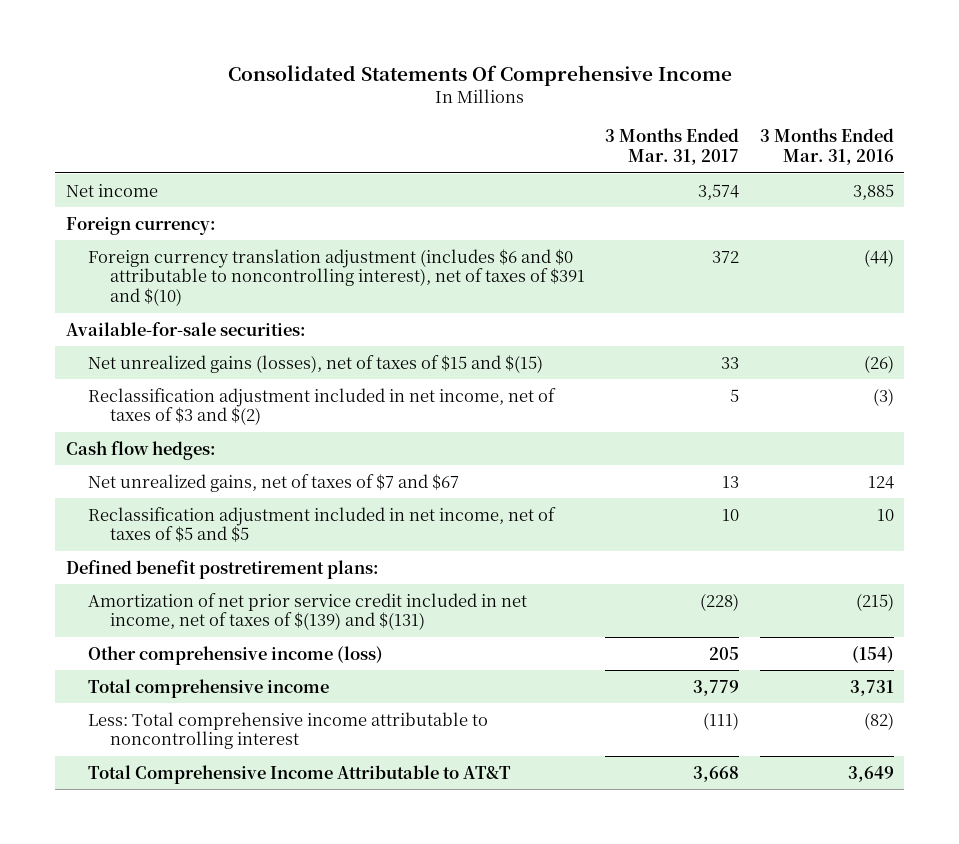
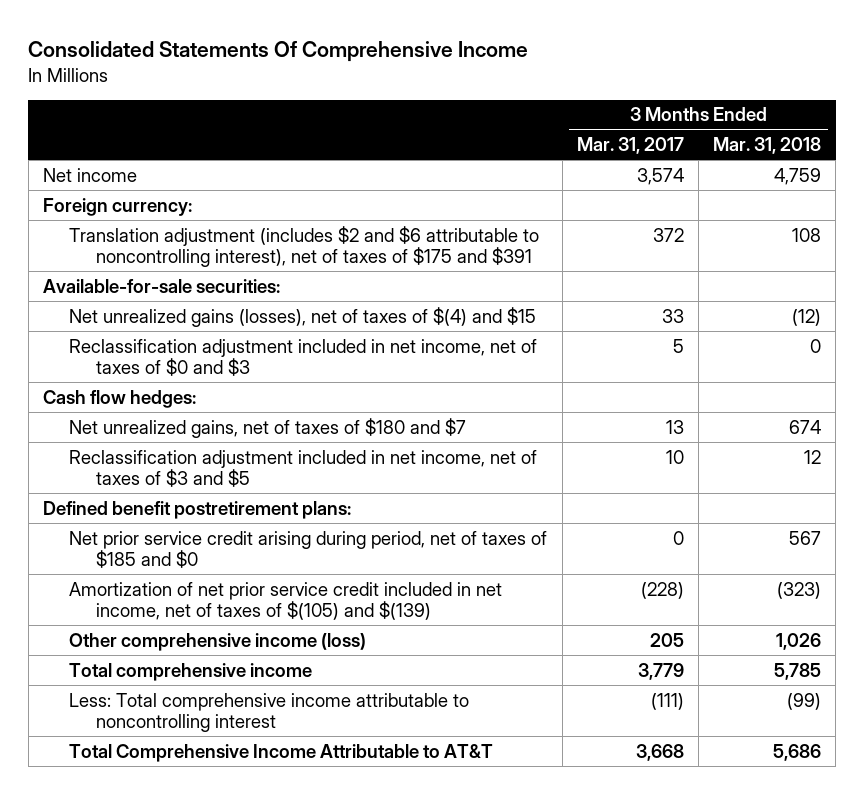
[759,128,894,166] 3 Months Ended Mar. 31, 2016 -> none
none -> [713,137,822,155] Mar. 31, 2018
[87,248,585,307] Foreign currency translation adjustment (includes $6 and $0 attributable to noncontrolling interest), net of taxes of $391 and $(10) -> [69,225,540,267] Translation adjustment (includes $2 and $6 attributable to noncontrolling interest), net of taxes of $175 and $391
[87,354,543,373] Net unrealized gains (losses), net of taxes of $15 and $(15) -> [69,306,537,327] Net unrealized gains (losses), net of taxes of $(4) and $15
[87,387,556,426] Reclassification adjustment included in net income, net of taxes of $3 and $(2) -> [69,338,538,376] Reclassification adjustment included in net income, net of taxes of $0 and $3
[87,473,459,492] Net unrealized gains, net of taxes of $7 and $67 -> [69,417,467,438] Net unrealized gains, net of taxes of $180 and $7
[87,506,556,543] Reclassification adjustment included in net income, net of taxes of $5 and $5 -> [69,449,538,487] Reclassification adjustment included in net income, net of taxes of $3 and $5
none -> [69,530,548,568] Net prior service credit arising during period, net of taxes of $185 and $0
[87,592,527,631] Amortization of net prior service credit included in net income, net of taxes of $(139) and $(131) -> [69,581,503,620] Amortization of net prior service credit included in net income, net of taxes of $(105) and $(139)

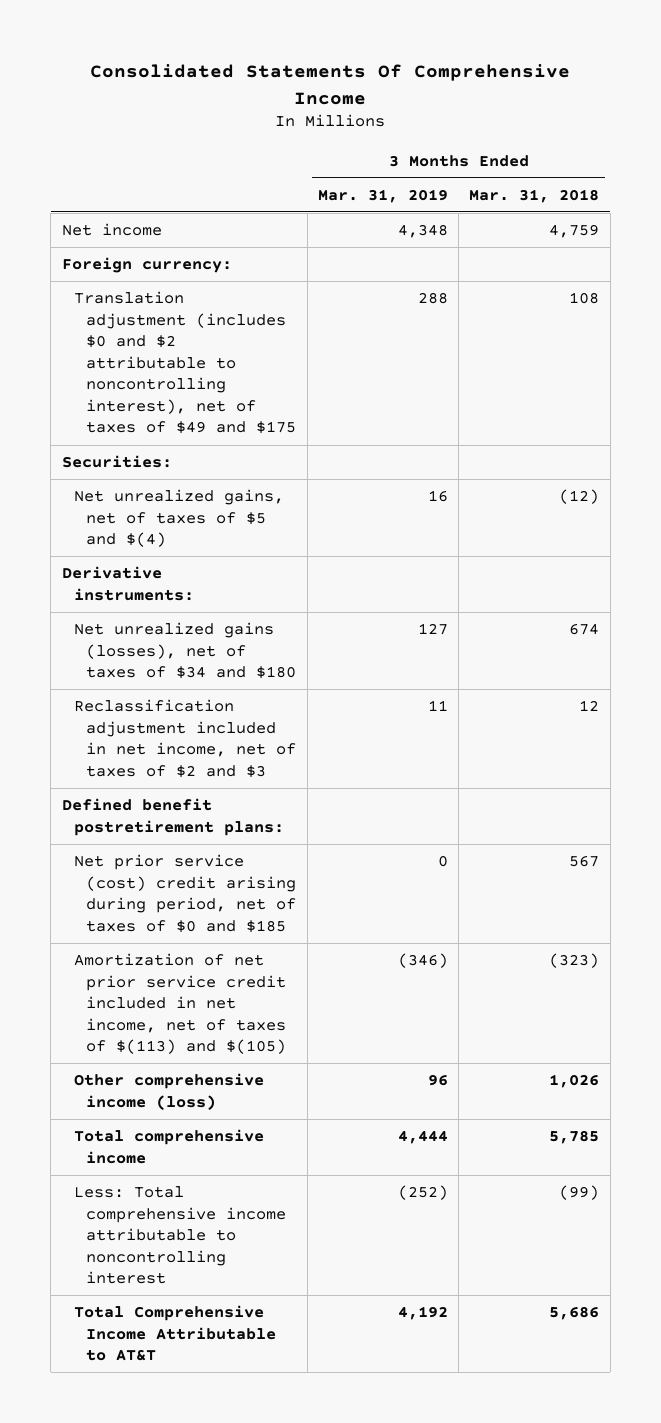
[576,137,684,155] Mar. 31, 2017 -> none
none -> [317,188,448,203] Mar. 31, 2019
[69,338,538,376] Reclassification adjustment included in net income, net of taxes of $0 and $3 -> none
[69,225,540,267] Translation adjustment (includes $2 and $6 attributable to noncontrolling interest), net of taxes of $175 and $391 -> [73,291,297,435] Translation adjustment (includes $0 and $2 attributable to noncontrolling interest), net of taxes of $49 and $175
[43,278,281,293] Available-for-sale securities: -> [61,455,172,469] Securities:
[69,306,537,327] Net unrealized gains (losses), net of taxes of $(4) and $15 -> [73,489,284,548] Net unrealized gains, net of taxes of $5 and $(4)
[43,389,197,408] Cash flow hedges: -> [61,566,194,601] Derivative instruments:
[69,417,467,438] Net unrealized gains, net of taxes of $180 and $7 -> [73,622,297,680] Net unrealized gains (losses), net of taxes of $34 and $180
[69,449,538,487] Reclassification adjustment included in net income, net of taxes of $3 and $5 -> [73,699,297,778] Reclassification adjustment included in net income, net of taxes of $2 and $3
[69,530,548,568] Net prior service credit arising during period, net of taxes of $185 and $0 -> [73,854,297,933] Net prior service (cost) credit arising during period, net of taxes of $0 and $185
[69,581,503,620] Amortization of net prior service credit included in net income, net of taxes of $(105) and $(139) -> [73,953,287,1055] Amortization of net prior service credit included in net income, net of taxes of $(113) and $(105)

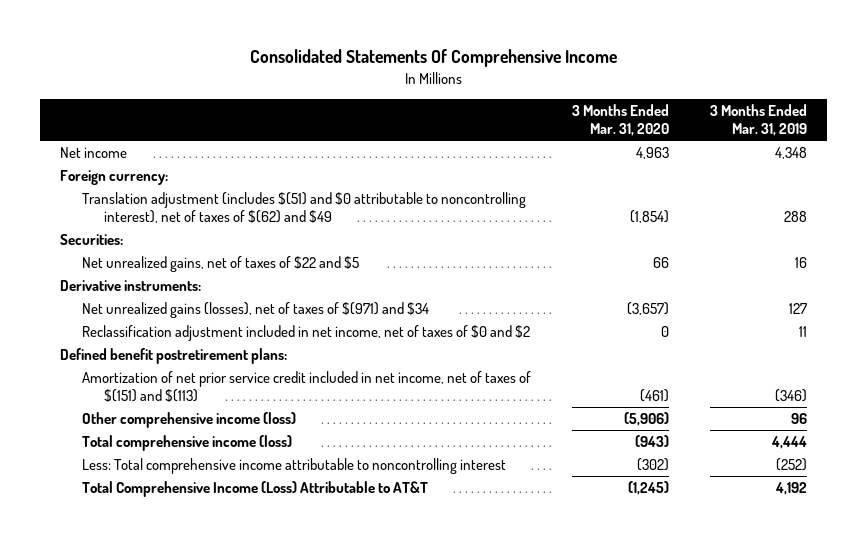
[469,188,600,203] Mar. 31, 2018 -> none
none -> [572,104,670,137] 3 Months Ended Mar. 31, 2020
[73,291,297,435] Translation adjustment (includes $0 and $2 attributable to noncontrolling interest), net of taxes of $49 and $175 -> [82,191,527,224] Translation adjustment (includes $(51) and $0 attributable to noncontrolling interest), net of taxes of $(62) and $49
[73,489,284,548] Net unrealized gains, net of taxes of $5 and $(4) -> [82,255,360,272] Net unrealized gains, net of taxes of $22 and $5
[73,622,297,680] Net unrealized gains (losses), net of taxes of $34 and $180 -> [82,301,430,318] Net unrealized gains (losses), net of taxes of $(971) and $34
[73,699,297,778] Reclassification adjustment included in net income, net of taxes of $2 and $3 -> [82,324,531,341] Reclassification adjustment included in net income, net of taxes of $0 and $2
[73,854,297,933] Net prior service (cost) credit arising during period, net of taxes of $0 and $185 -> none
[73,953,287,1055] Amortization of net prior service credit included in net income, net of taxes of $(113) and $(105) -> [82,370,532,403] Amortization of net prior service credit included in net income, net of taxes of $(151) and $(113)
[73,1129,264,1164] Total comprehensive income -> [82,434,293,451] Total comprehensive income (loss)
[73,1305,277,1362] Total Comprehensive Income Attributable to AT&T -> [82,480,429,497] Total Comprehensive Income (Loss) Attributable to AT&T

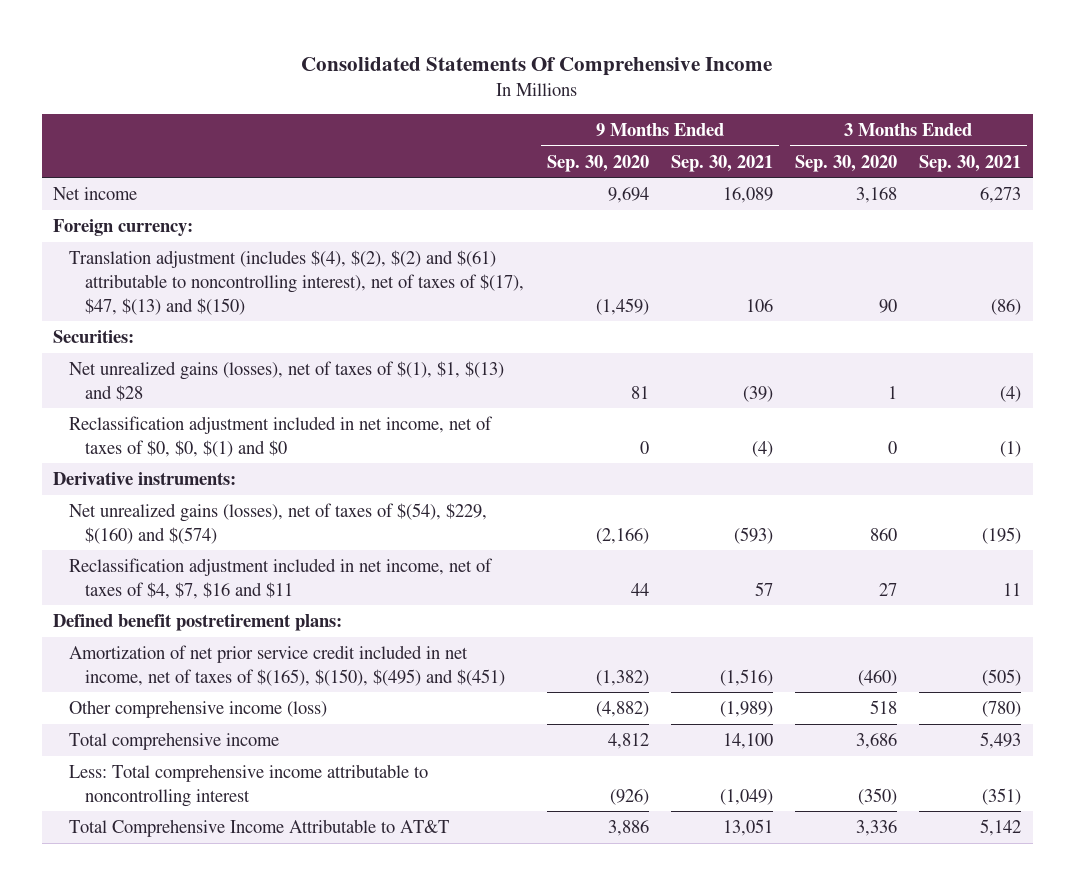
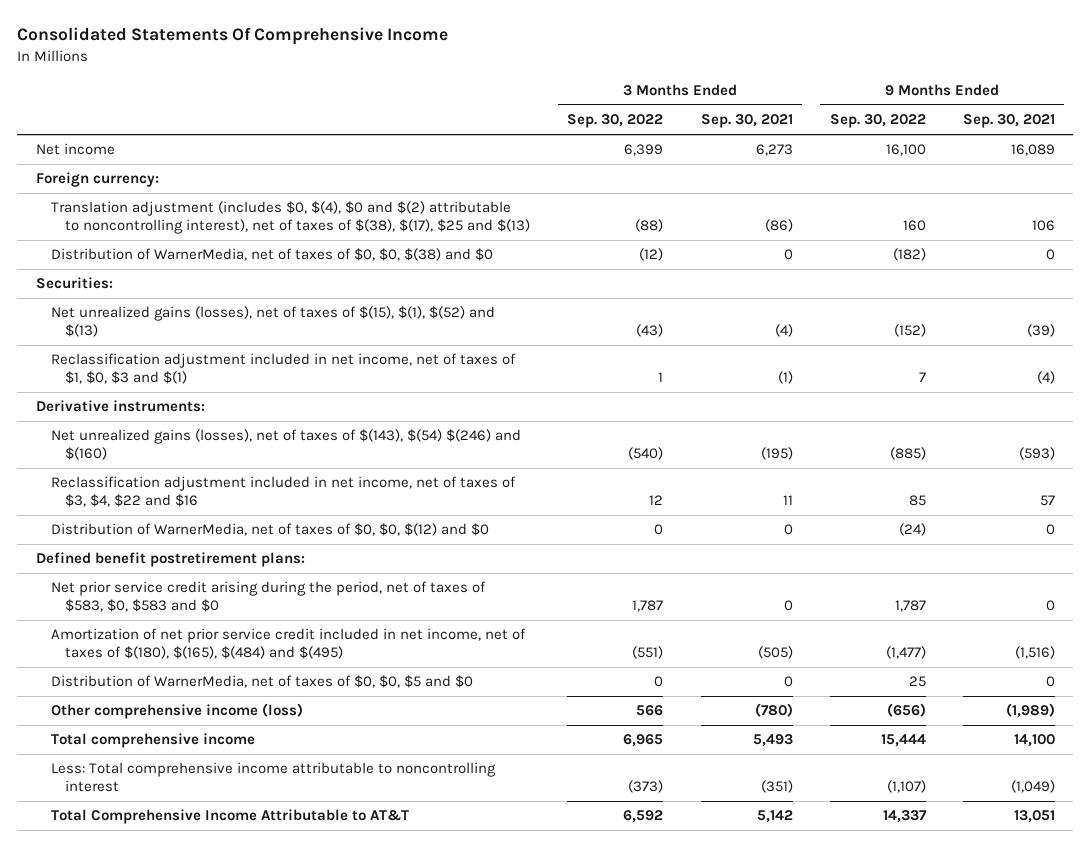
[546,154,649,172] Sep. 30, 2020 -> none
[795,154,898,172] Sep. 30, 2020 -> none
none -> [567,114,664,129] Sep. 30, 2022
none -> [829,114,926,129] Sep. 30, 2022
[69,249,525,315] Translation adjustment (includes $(4), $(2), $(2) and $(61) attributable to noncontrolling interest), net of taxes of $(17), $47, $(13) and $(150) -> [50,201,531,234] Translation adjustment (includes $0, $(4), $0 and $(2) attributable to noncontrolling interest), net of taxes of $(38), $(17), $25 and $(13)
none -> [50,248,493,262] Distribution of WarnerMedia, net of taxes of $0, $0, $(38) and $0
[69,360,505,401] Net unrealized gains (losses), net of taxes of $(1), $1, $(13) and $28 -> [50,306,495,337] Net unrealized gains (losses), net of taxes of $(15), $(1), $(52) and $(13)
[69,415,494,457] Reclassification adjustment included in net income, net of taxes of $0, $0, $(1) and $0 -> [50,353,516,384] Reclassification adjustment included in net income, net of taxes of $1, $0, $3 and $(1)
[69,502,488,544] Net unrealized gains (losses), net of taxes of $(54), $229, $(160) and $(574) -> [50,429,521,460] Net unrealized gains (losses), net of taxes of $(143), $(54) $(246) and $(160)
[69,557,494,599] Reclassification adjustment included in net income, net of taxes of $4, $7, $16 and $11 -> [50,476,516,507] Reclassification adjustment included in net income, net of taxes of $3, $4, $22 and $16
none -> [50,523,489,537] Distribution of WarnerMedia, net of taxes of $0, $0, $(12) and $0
none -> [50,581,486,612] Net prior service credit arising during the period, net of taxes of $583, $0, $583 and $0
[69,644,506,686] Amortization of net prior service credit included in net income, net of taxes of $(165), $(150), $(495) and $(451) -> [50,628,526,659] Amortization of net prior service credit included in net income, net of taxes of $(180), $(165), $(484) and $(495)
none -> [50,675,473,689] Distribution of WarnerMedia, net of taxes of $0, $0, $5 and $0

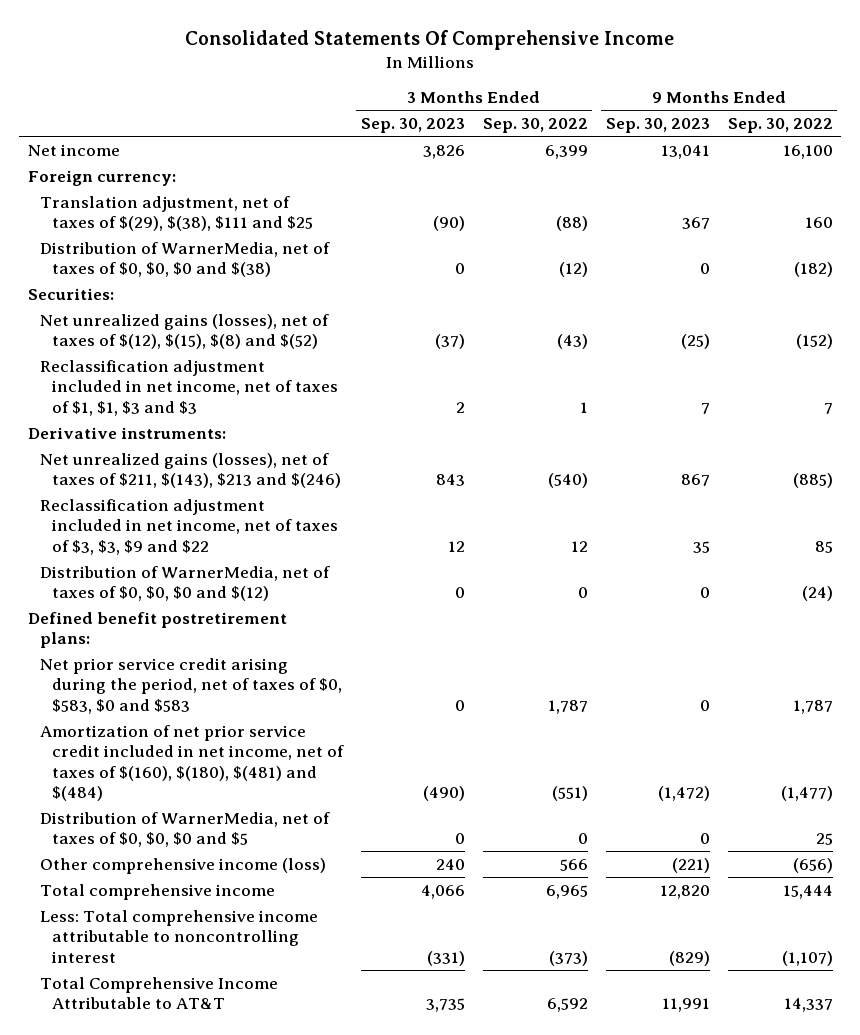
[700,114,793,129] Sep. 30, 2021 -> none
[962,114,1055,129] Sep. 30, 2021 -> none
none -> [360,118,465,134] Sep. 30, 2023
none -> [605,118,710,134] Sep. 30, 2023
[50,201,531,234] Translation adjustment (includes $0, $(4), $0 and $(2) attributable to noncontrolling interest), net of taxes of $(38), $(17), $25 and $(13) -> [39,195,313,232] Translation adjustment, net of taxes of $(29), $(38), $111 and $25
[50,248,493,262] Distribution of WarnerMedia, net of taxes of $0, $0, $(38) and $0 -> [39,241,330,278] Distribution of WarnerMedia, net of taxes of $0, $0, $0 and $(38)
[50,306,495,337] Net unrealized gains (losses), net of taxes of $(15), $(1), $(52) and $(13) -> [39,313,329,350] Net unrealized gains (losses), net of taxes of $(12), $(15), $(8) and $(52)
[50,353,516,384] Reclassification adjustment included in net income, net of taxes of $1, $0, $3 and $(1) -> [39,359,338,416] Reclassification adjustment included in net income, net of taxes of $1, $1, $3 and $3
[50,429,521,460] Net unrealized gains (losses), net of taxes of $(143), $(54) $(246) and $(160) -> [39,452,341,489] Net unrealized gains (losses), net of taxes of $211, $(143), $213 and $(246)
[50,476,516,507] Reclassification adjustment included in net income, net of taxes of $3, $4, $22 and $16 -> [39,498,338,555] Reclassification adjustment included in net income, net of taxes of $3, $3, $9 and $22
[50,523,489,537] Distribution of WarnerMedia, net of taxes of $0, $0, $(12) and $0 -> [39,565,330,602] Distribution of WarnerMedia, net of taxes of $0, $0, $0 and $(12)
[50,581,486,612] Net prior service credit arising during the period, net of taxes of $583, $0, $583 and $0 -> [39,657,342,714] Net prior service credit arising during the period, net of taxes of $0, $583, $0 and $583
[50,628,526,659] Amortization of net prior service credit included in net income, net of taxes of $(180), $(165), $(484) and $(495) -> [39,724,344,802] Amortization of net prior service credit included in net income, net of taxes of $(160), $(180), $(481) and $(484)
[50,675,473,689] Distribution of WarnerMedia, net of taxes of $0, $0, $5 and $0 -> [39,811,330,848] Distribution of WarnerMedia, net of taxes of $0, $0, $0 and $5

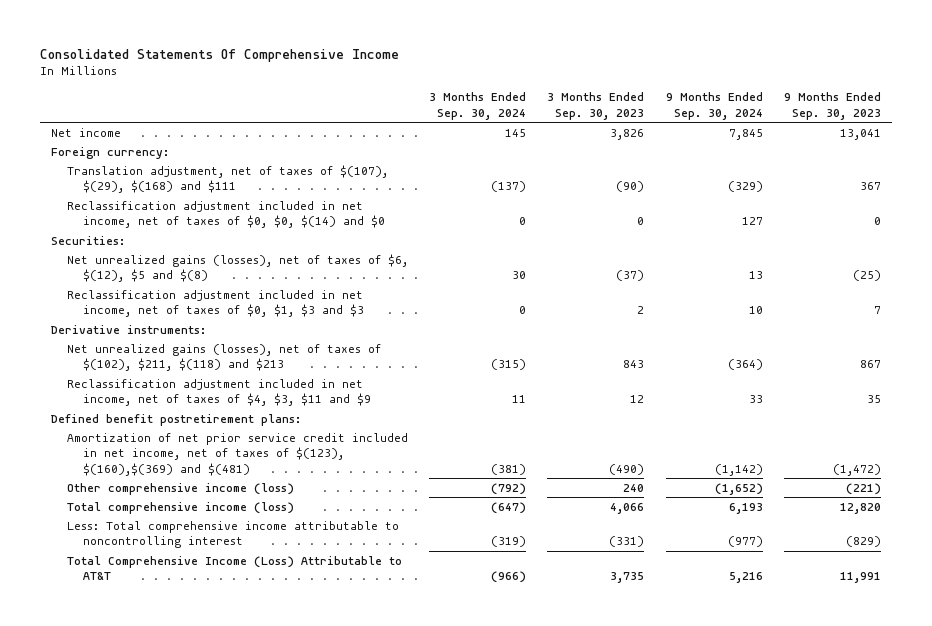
[482,118,588,134] Sep. 30, 2022 -> none
[727,118,833,134] Sep. 30, 2022 -> none
none -> [429,92,527,120] 3 Months Ended Sep. 30, 2024
none -> [665,92,763,120] 9 Months Ended Sep. 30, 2024
[39,195,313,232] Translation adjustment, net of taxes of $(29), $(38), $111 and $25 -> [67,164,389,194] Translation adjustment, net of taxes of $(107), $(29), $(168) and $111
[39,241,330,278] Distribution of WarnerMedia, net of taxes of $0, $0, $0 and $(38) -> [67,200,386,229] Reclassification adjustment included in net income, net of taxes of $0, $0, $(14) and $0
[39,313,329,350] Net unrealized gains (losses), net of taxes of $(12), $(15), $(8) and $(52) -> [67,253,409,283] Net unrealized gains (losses), net of taxes of $6, $(12), $5 and $(8)
[39,359,338,416] Reclassification adjustment included in net income, net of taxes of $1, $1, $3 and $3 -> [67,289,365,318] Reclassification adjustment included in net income, net of taxes of $0, $1, $3 and $3
[39,565,330,602] Distribution of WarnerMedia, net of taxes of $0, $0, $0 and $(12) -> none
[39,452,341,489] Net unrealized gains (losses), net of taxes of $211, $(143), $213 and $(246) -> [67,343,382,372] Net unrealized gains (losses), net of taxes of $(102), $211, $(118) and $213
[39,498,338,555] Reclassification adjustment included in net income, net of taxes of $3, $3, $9 and $22 -> [67,378,372,407] Reclassification adjustment included in net income, net of taxes of $4, $3, $11 and $9
[39,657,342,714] Net prior service credit arising during the period, net of taxes of $0, $583, $0 and $583 -> none
[39,811,330,848] Distribution of WarnerMedia, net of taxes of $0, $0, $0 and $5 -> none
[39,724,344,802] Amortization of net prior service credit included in net income, net of taxes of $(160), $(180), $(481) and $(484) -> [67,432,409,476] Amortization of net prior service credit included in net income, net of taxes of $(123), $(160),$(369) and $(481)
[39,883,275,900] Total comprehensive income -> [67,501,295,514] Total comprehensive income (loss)
[39,976,278,1010] Total Comprehensive Income Attributable to AT&T -> [67,555,403,581] Total Comprehensive Income (Loss) Attributable to AT&T

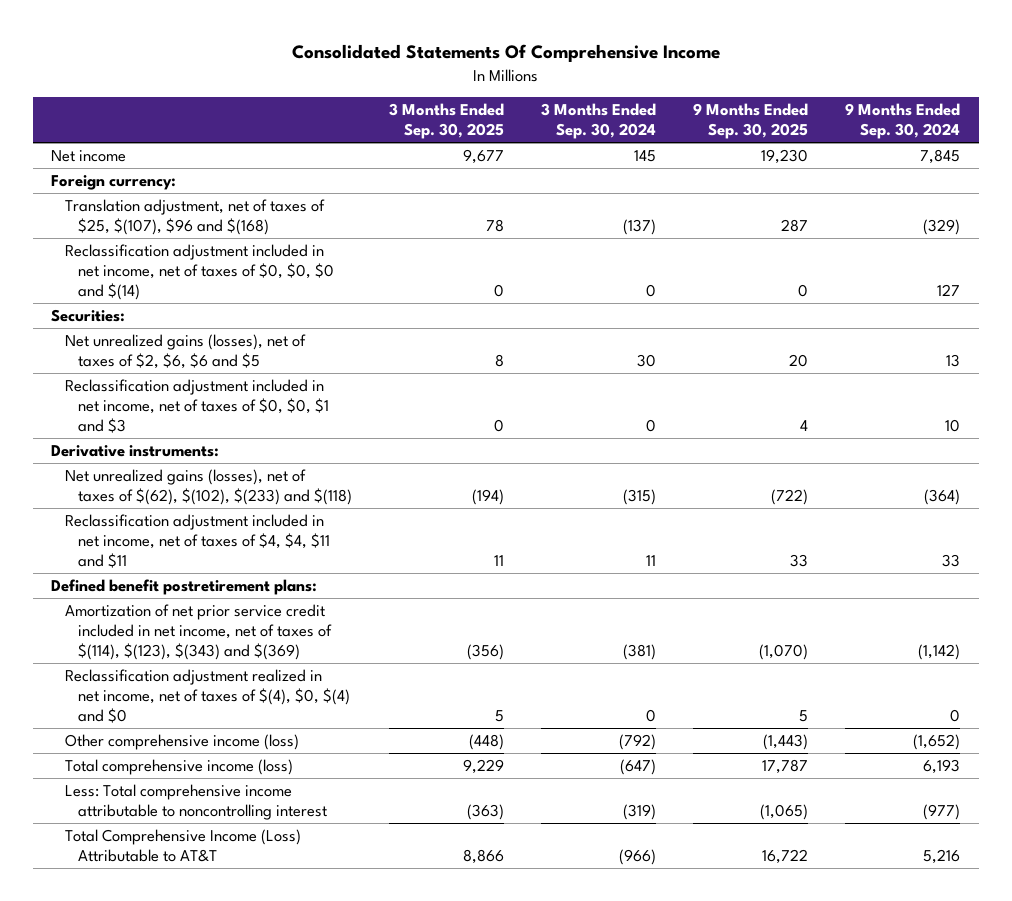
[547,92,645,120] 3 Months Ended Sep. 30, 2023 -> none
[783,92,881,120] 9 Months Ended Sep. 30, 2023 -> none
none -> [389,103,505,140] 3 Months Ended Sep. 30, 2025
none -> [693,103,809,140] 9 Months Ended Sep. 30, 2025
[67,164,389,194] Translation adjustment, net of taxes of $(107), $(29), $(168) and $111 -> [64,198,325,235] Translation adjustment, net of taxes of $25, $(107), $96 and $(168)
[67,200,386,229] Reclassification adjustment included in net income, net of taxes of $0, $0, $(14) and $0 -> [64,243,335,300] Reclassification adjustment included in net income, net of taxes of $0, $0, $0 and $(14)
[67,253,409,283] Net unrealized gains (losses), net of taxes of $6, $(12), $5 and $(8) -> [64,333,306,369] Net unrealized gains (losses), net of taxes of $2, $6, $6 and $5
[67,289,365,318] Reclassification adjustment included in net income, net of taxes of $0, $1, $3 and $3 -> [64,378,330,433] Reclassification adjustment included in net income, net of taxes of $0, $0, $1 and $3
[67,343,382,372] Net unrealized gains (losses), net of taxes of $(102), $211, $(118) and $213 -> [64,468,353,505] Net unrealized gains (losses), net of taxes of $(62), $(102), $(233) and $(118)
[67,378,372,407] Reclassification adjustment included in net income, net of taxes of $4, $3, $11 and $9 -> [64,513,331,568] Reclassification adjustment included in net income, net of taxes of $4, $4, $11 and $11
[67,432,409,476] Amortization of net prior service credit included in net income, net of taxes of $(123), $(160),$(369) and $(481) -> [64,603,333,660] Amortization of net prior service credit included in net income, net of taxes of $(114), $(123), $(343) and $(369)
none -> [64,668,351,723] Reclassification adjustment realized in net income, net of taxes of $(4), $0, $(4) and $0

